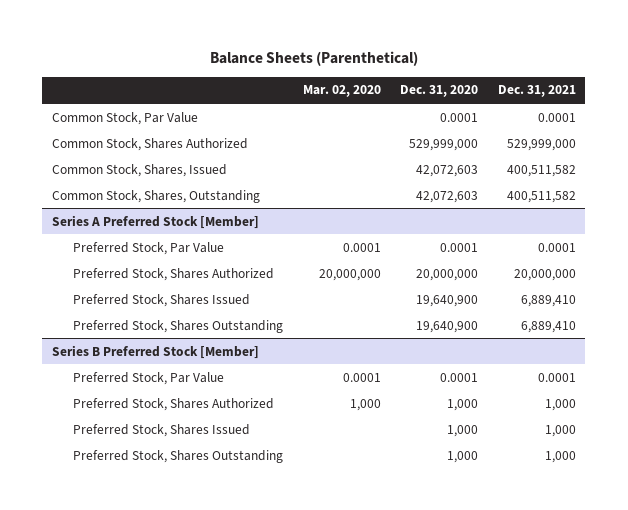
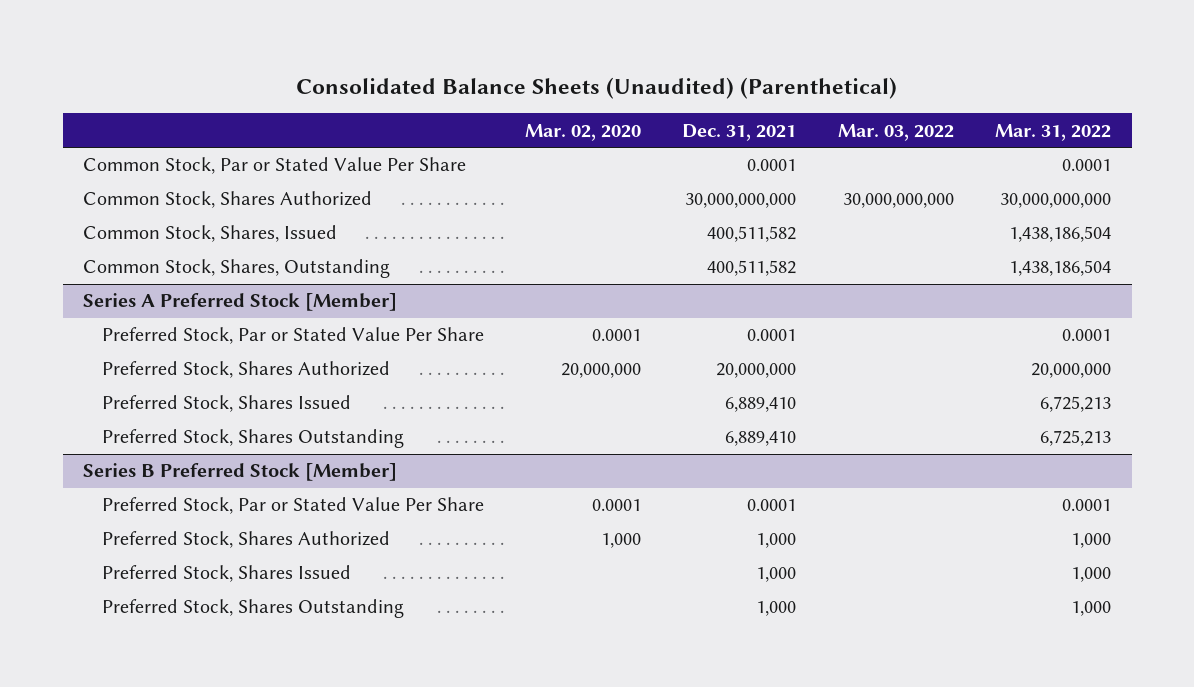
[209,51,418,67] Balance Sheets (Parenthetical) -> [296,76,898,99] Consolidated Balance Sheets (Unaudited) (Parenthetical)
[400,85,479,98] Dec. 31, 2020 -> none
none -> [837,123,954,141] Mar. 03, 2022
none -> [994,123,1111,141] Mar. 31, 2022
[52,111,199,125] Common Stock, Par Value -> [83,157,467,175] Common Stock, Par or Stated Value Per Share
[506,138,576,151] 529,999,000 -> [685,193,797,209] 30,000,000,000
[73,241,225,255] Preferred Stock, Par Value -> [101,327,484,345] Preferred Stock, Par or Stated Value Per Share
[73,371,225,385] Preferred Stock, Par Value -> [101,497,484,515] Preferred Stock, Par or Stated Value Per Share

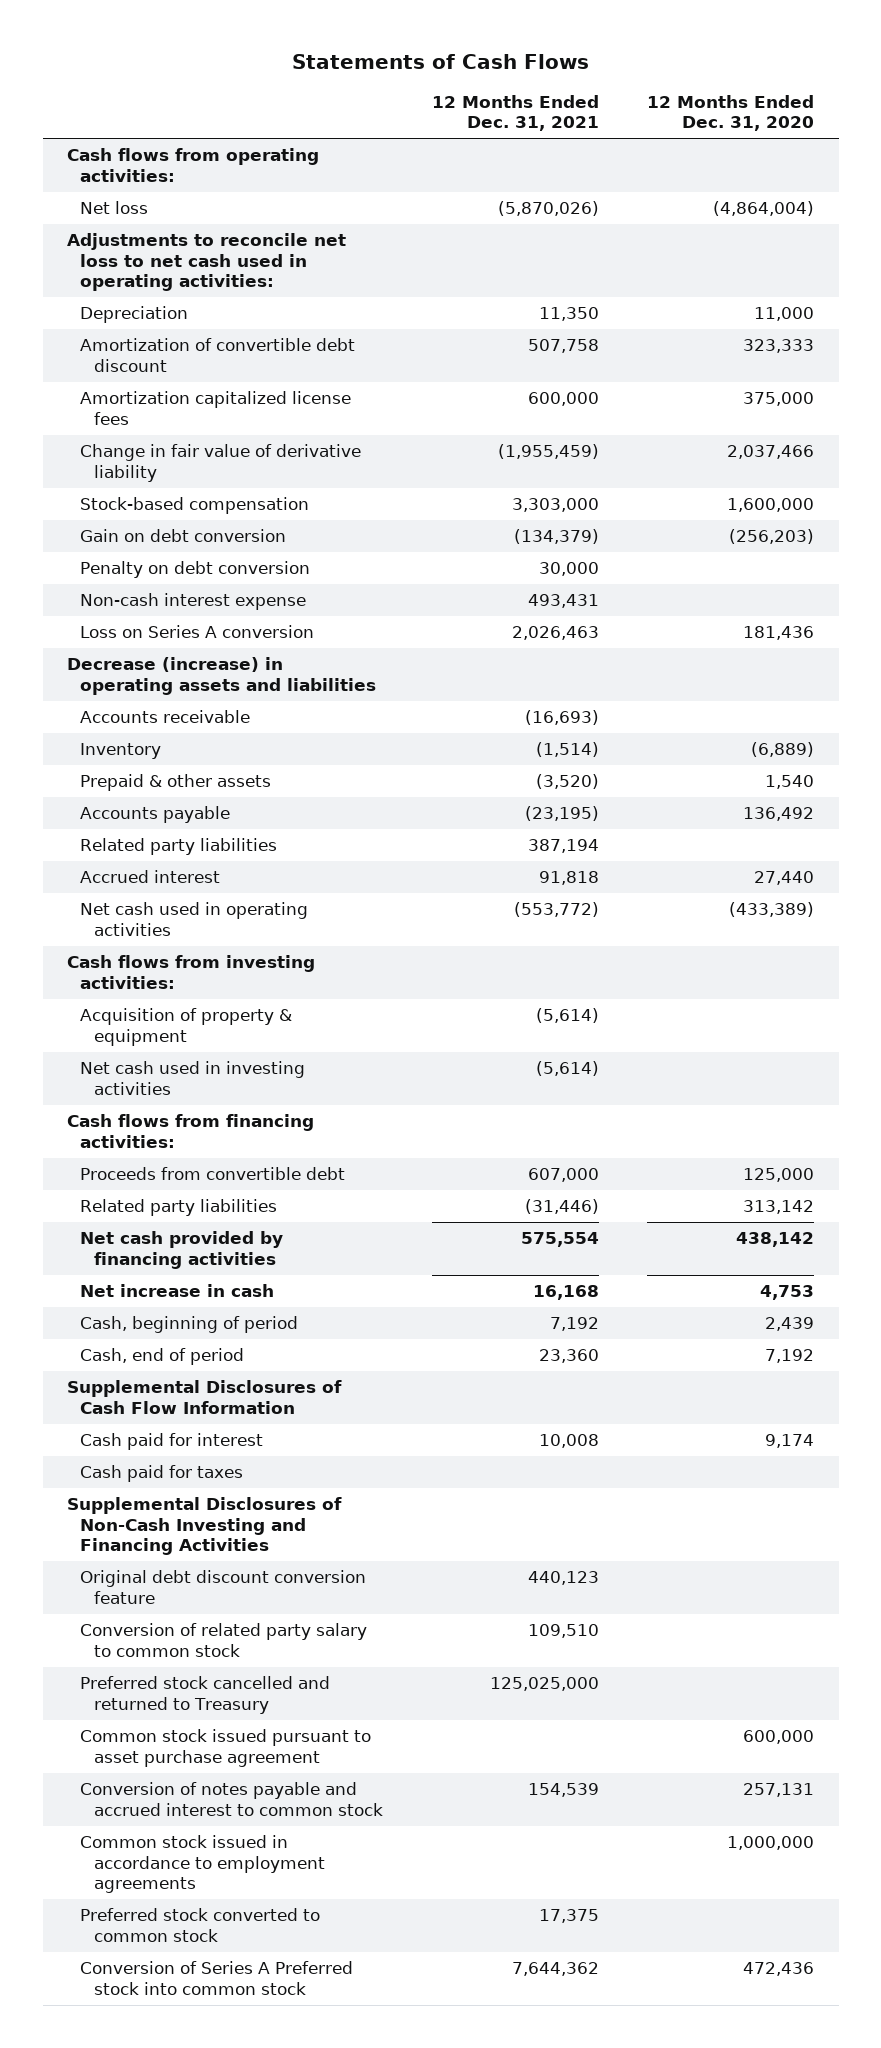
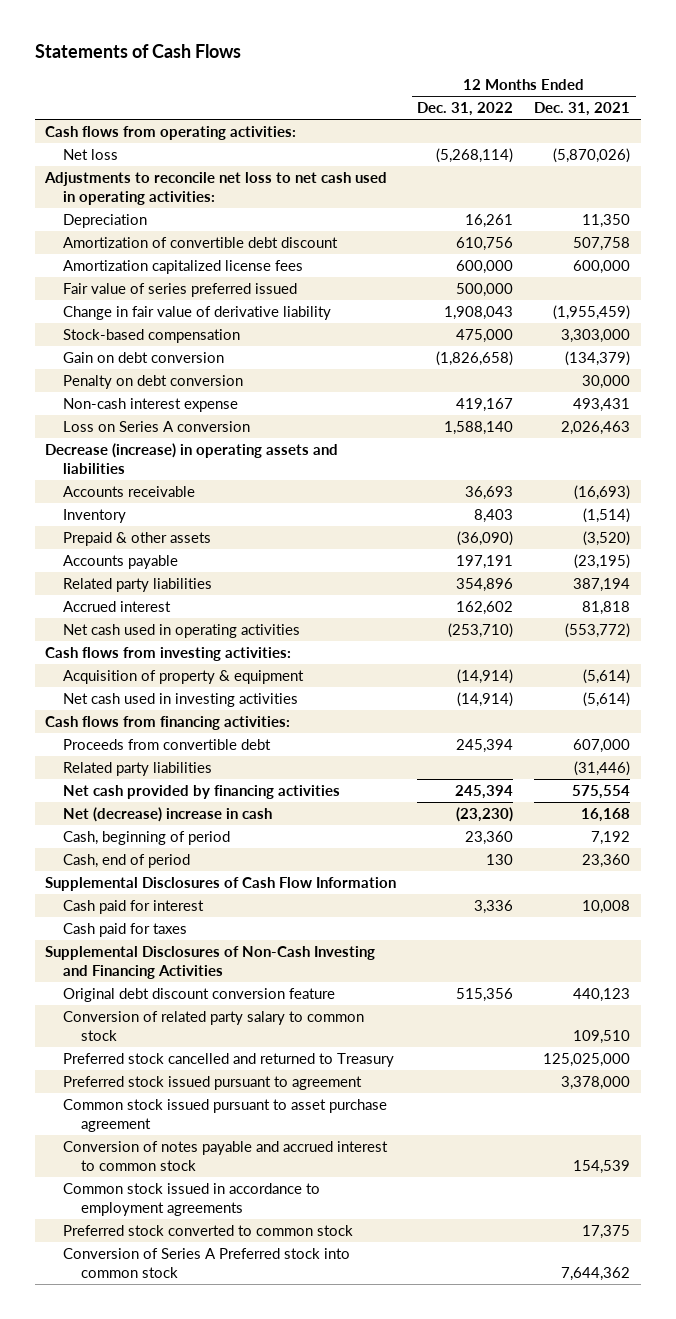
[647,94,815,132] 12 Months Ended Dec. 31, 2020 -> none
none -> [417,102,514,117] Dec. 31, 2022
none -> [62,282,297,297] Fair value of series preferred issued
[538,871,599,886] 91,818 -> [582,600,631,615] 81,818
[80,1284,275,1298] Net increase in cash -> [62,806,272,822] Net (decrease) increase in cash
none -> [62,1075,362,1090] Preferred stock issued pursuant to agreement

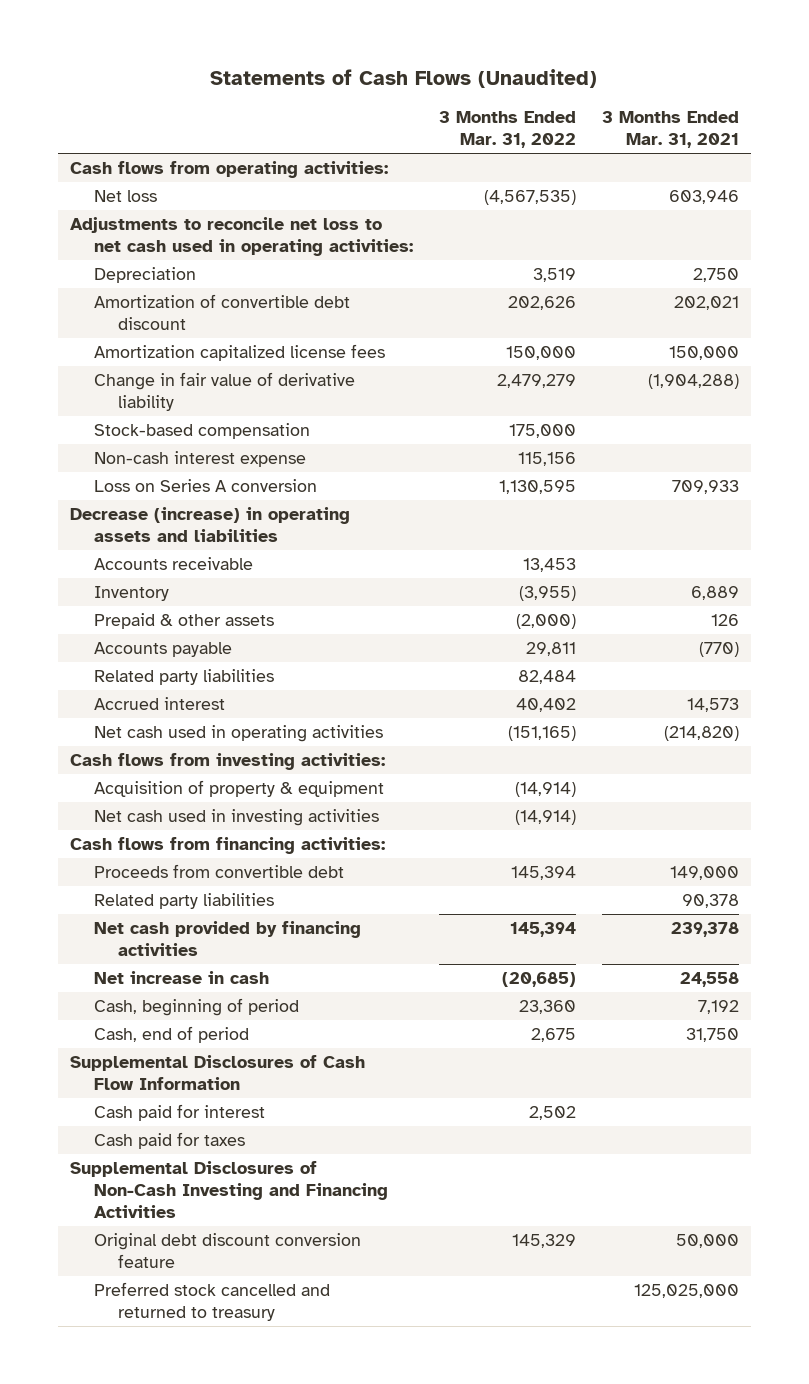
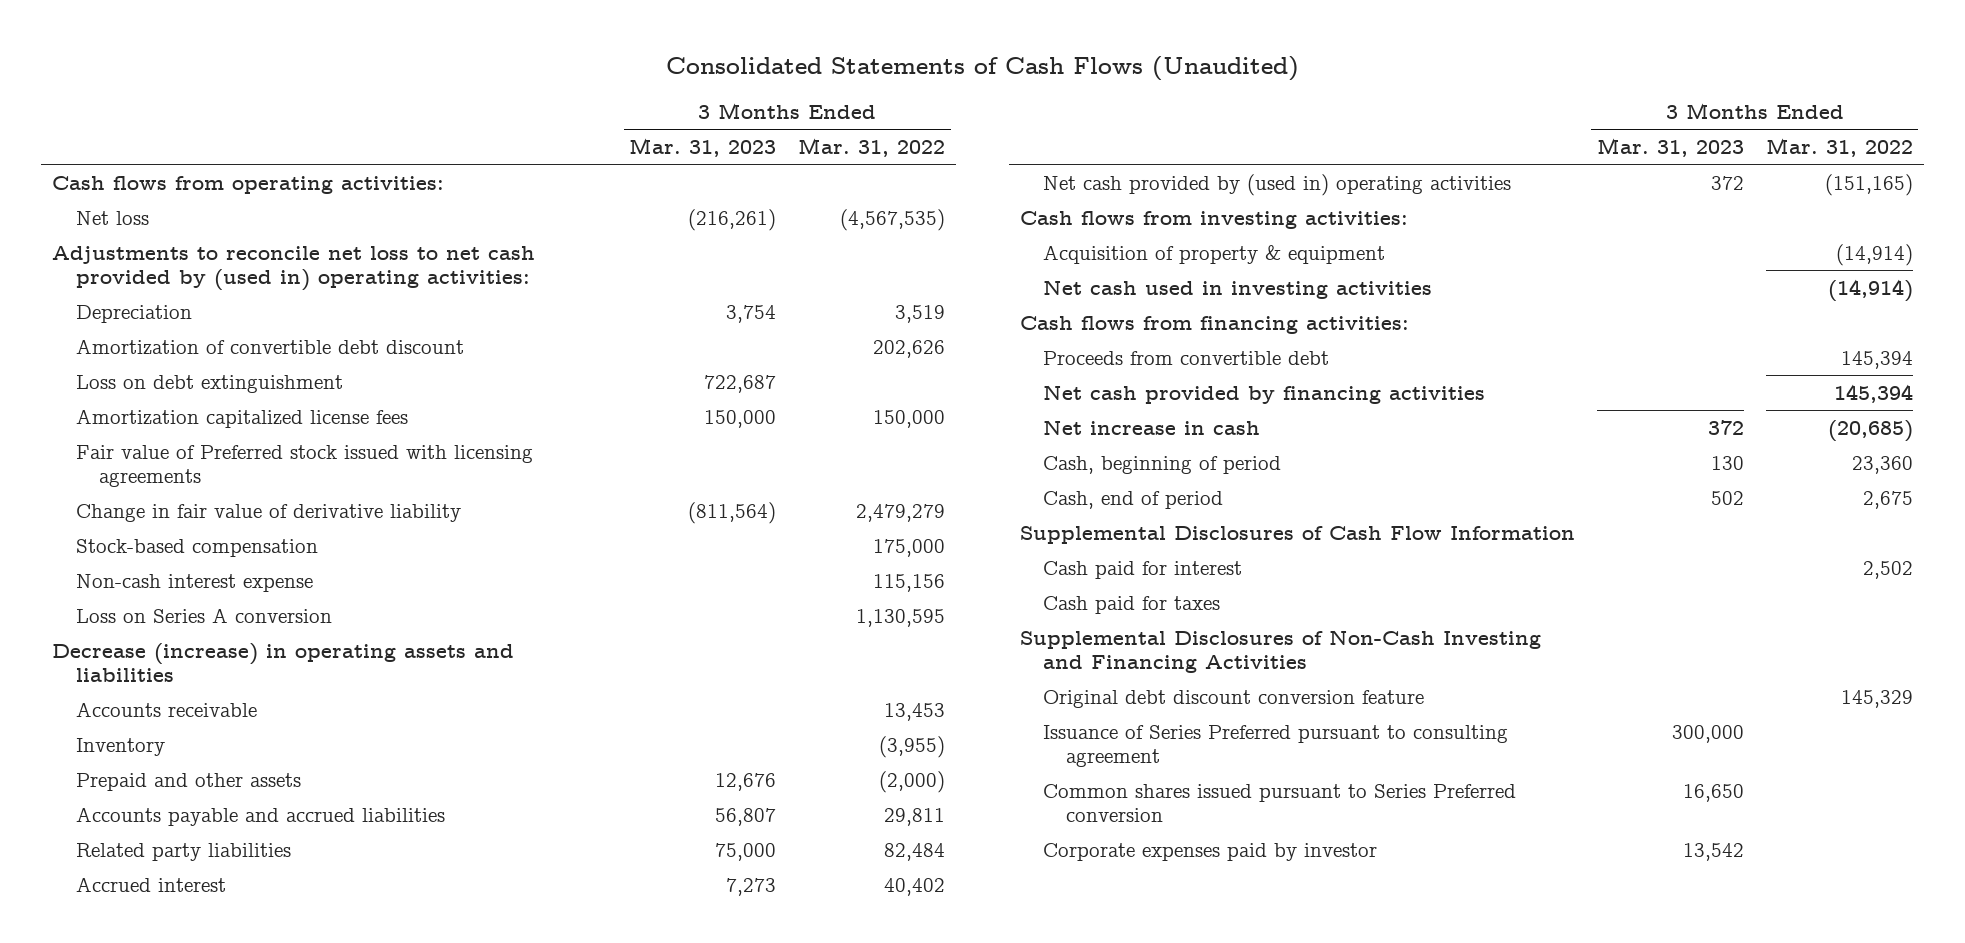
[210,69,598,89] Statements of Cash Flows (Unaudited) -> [665,55,1299,81] Consolidated Statements of Cash Flows (Unaudited)
[601,111,739,149] 3 Months Ended Mar. 31, 2021 -> none
none -> [629,138,777,158] Mar. 31, 2023
[70,217,414,257] Adjustments to reconcile net loss to net cash used in operating activities: -> [52,245,536,291] Adjustments to reconcile net loss to net cash provided by (used in) operating activities:
none -> [75,374,343,393] Loss on debt extinguishment
none -> [75,444,533,487] Fair value of Preferred stock issued with licensing agreements
[94,613,275,630] Prepaid & other assets -> [75,772,301,791] Prepaid and other assets
[94,642,233,658] Accounts payable -> [75,806,445,826] Accounts payable and accrued liabilities
[94,725,384,743] Net cash used in operating activities -> [1043,173,1512,196] Net cash provided by (used in) operating activities
[94,893,275,910] Related party liabilities -> none
[94,1282,331,1322] Preferred stock cancelled and returned to treasury -> none
none -> [1043,724,1509,767] Issuance of Series Preferred pursuant to consulting agreement
none -> [1043,783,1517,822] Common shares issued pursuant to Series Preferred conversion
none -> [1043,842,1378,861] Corporate expenses paid by investor

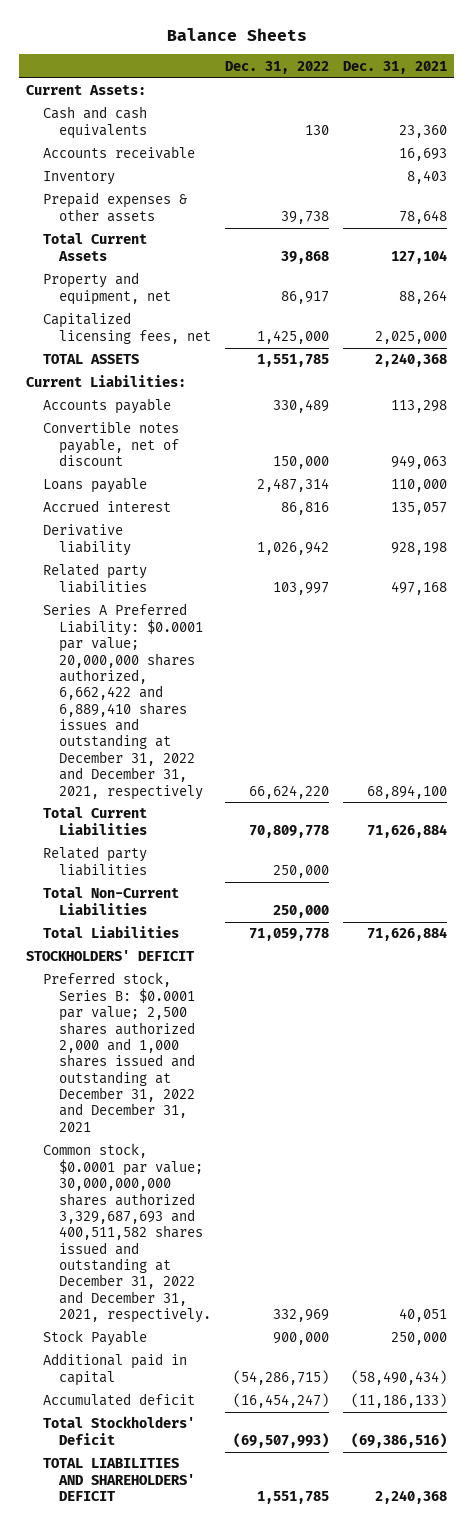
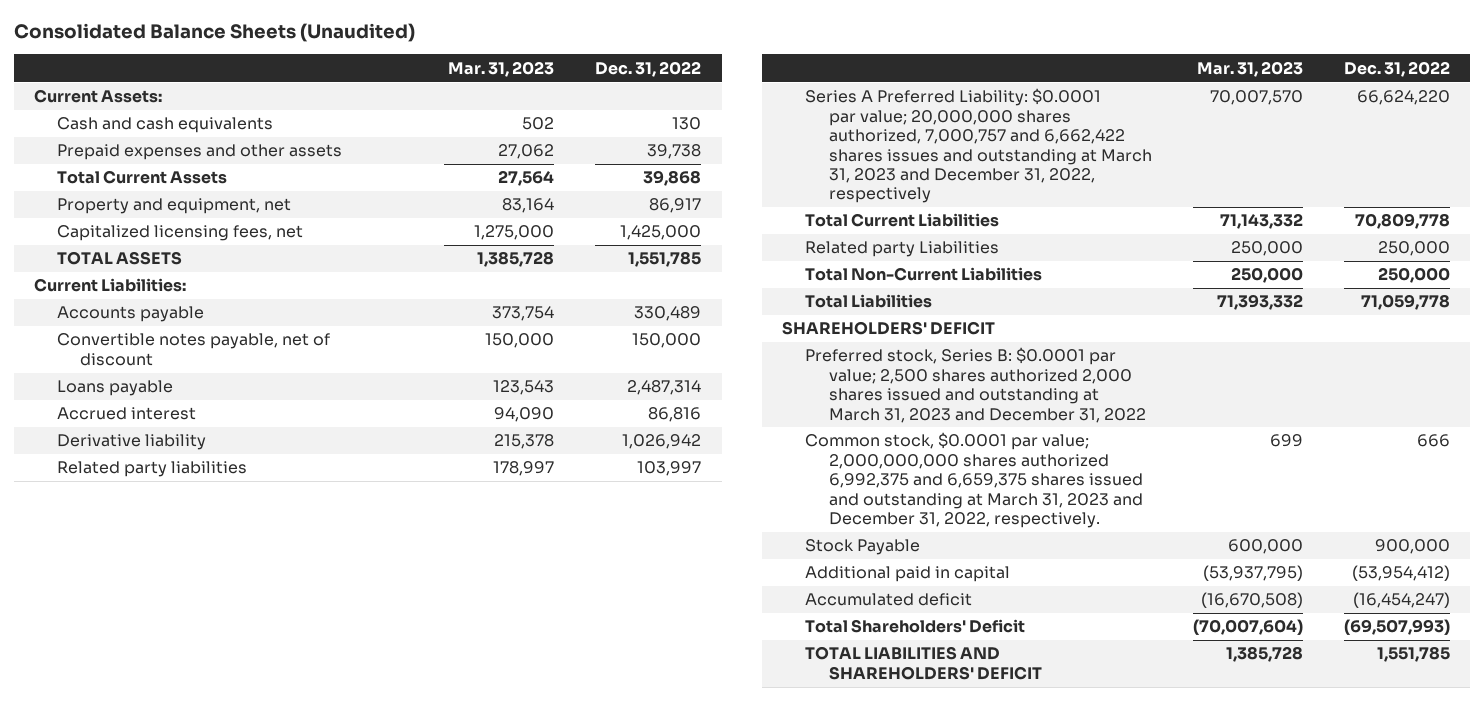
[166,27,307,41] Balance Sheets -> [13,23,415,43] Consolidated Balance Sheets (Unaudited)
[343,60,448,74] Dec. 31, 2021 -> none
none -> [448,60,555,77] Mar. 31, 2023
[42,146,195,160] Accounts receivable -> none
[42,171,115,186] Inventory -> none
[42,192,187,222] Prepaid expenses & other assets -> [57,144,343,161] Prepaid expenses and other assets
[42,603,203,800] Series A Preferred Liability: $0.0001 par value; 20,000,000 shares authorized, 6,662,422 and 6,889,410 shares issues and outstanding at December 31, 2022 and December 31, 2021, respectively -> [805,88,1152,204] Series A Preferred Liability: $0.0001 par value; 20,000,000 shares authorized, 7,000,757 and 6,662,422 shares issues and outstanding at March 31, 2023 and December 31, 2022, respectively
[42,846,147,876] Related party liabilities -> [805,241,1000,258] Related party Liabilities
[26,950,196,962] STOCKHOLDERS' DEFICIT -> [782,321,996,336] SHAREHOLDERS' DEFICIT
[42,972,195,1132] Preferred stock, Series B: $0.0001 par value; 2,500 shares authorized 2,000 and 1,000 shares issued and outstanding at December 31, 2022 and December 31, 2021 -> [805,347,1146,423] Preferred stock, Series B: $0.0001 par value; 2,500 shares authorized 2,000 shares issued and outstanding at March 31, 2023 and December 31, 2022
[42,1143,211,1324] Common stock, $0.0001 par value; 30,000,000,000 shares authorized 3,329,687,693 and 400,511,582 shares issued and outstanding at December 31, 2022 and December 31, 2021, respectively. -> [805,432,1143,528] Common stock, $0.0001 par value; 2,000,000,000 shares authorized 6,992,375 and 6,659,375 shares issued and outstanding at March 31, 2023 and December 31, 2022, respectively.
[272,1309,329,1323] 332,969 -> [1416,434,1450,448] 666
[232,1369,329,1385] (54,286,715) -> [1351,565,1450,582] (53,954,412)
[42,1416,195,1445] Total Stockholders' Deficit -> [805,619,1026,634] Total Shareholders' Deficit

